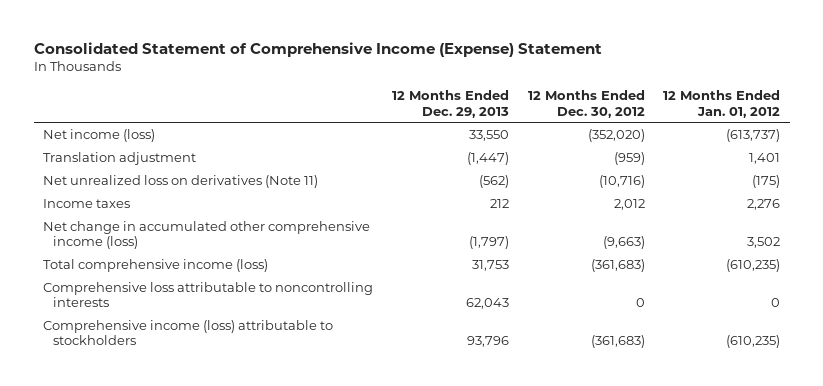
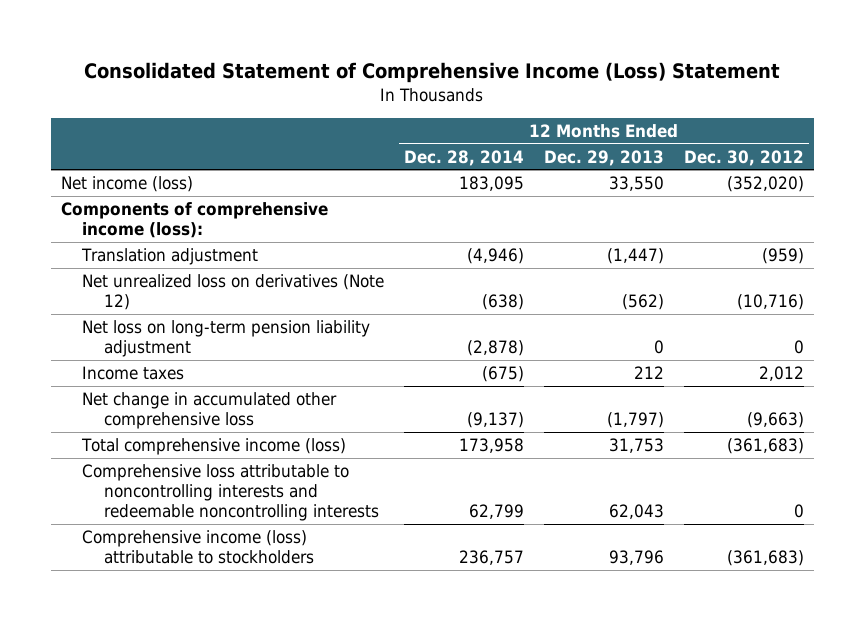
[33,41,602,57] Consolidated Statement of Comprehensive Income (Expense) Statement -> [84,61,781,83] Consolidated Statement of Comprehensive Income (Loss) Statement
[663,89,781,118] 12 Months Ended Jan. 01, 2012 -> none
none -> [404,149,525,166] Dec. 28, 2014
none -> [61,202,329,239] Components of comprehensive income (loss):
[43,174,319,188] Net unrealized loss on derivatives (Note 11) -> [82,274,385,311] Net unrealized loss on derivatives (Note 12)
none -> [82,320,371,358] Net loss on long-term pension liability adjustment
[43,220,371,250] Net change in accumulated other comprehensive income (loss) -> [82,392,338,430] Net change in accumulated other comprehensive loss
[43,281,374,308] Comprehensive loss attributable to noncontrolling interests -> [82,464,379,522] Comprehensive loss attributable to noncontrolling interests and redeemable noncontrolling interests

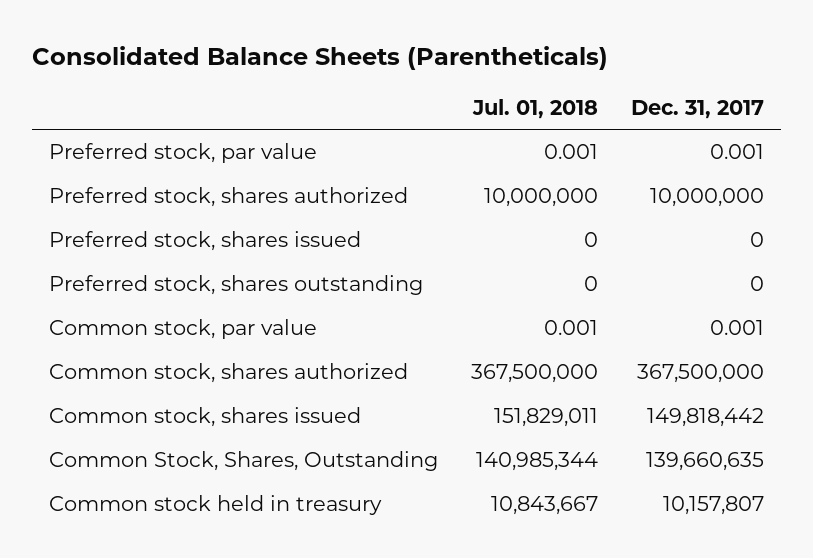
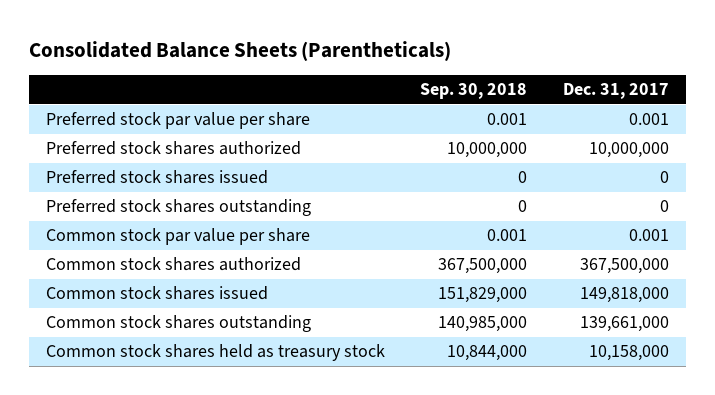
[472,98,599,119] Jul. 01, 2018 -> none
none -> [420,83,528,100] Sep. 30, 2018
[48,143,317,164] Preferred stock, par value -> [46,112,311,130] Preferred stock par value per share
[48,187,408,208] Preferred stock, shares authorized -> [46,141,302,156] Preferred stock shares authorized
[48,231,361,252] Preferred stock, shares issued -> [46,170,269,185] Preferred stock shares issued
[48,275,423,296] Preferred stock, shares outstanding -> [46,199,312,217] Preferred stock shares outstanding
[48,319,317,340] Common stock, par value -> [46,228,311,246] Common stock par value per share
[48,363,408,384] Common stock, shares authorized -> [46,257,302,272] Common stock shares authorized
[48,407,361,428] Common stock, shares issued -> [46,286,269,301] Common stock shares issued
[647,408,765,428] 149,818,442 -> [579,287,669,304] 149,818,000
[48,451,438,472] Common Stock, Shares, Outstanding -> [46,315,312,333] Common stock shares outstanding
[646,452,765,472] 139,660,635 -> [579,316,669,333] 139,661,000
[48,495,382,516] Common stock held in treasury -> [46,344,386,362] Common stock shares held as treasury stock
[663,496,765,516] 10,157,807 -> [588,345,669,362] 10,158,000

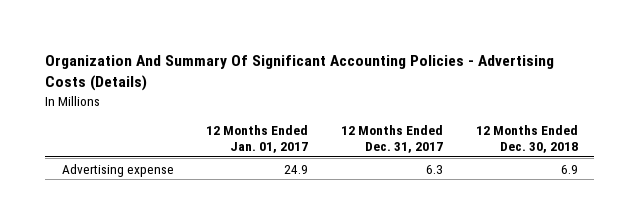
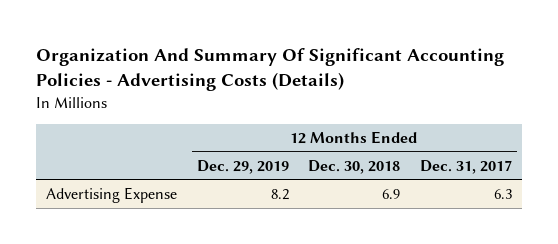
[206,124,309,153] 12 Months Ended Jan. 01, 2017 -> none
none -> [196,159,289,174] Dec. 29, 2019
[61,163,174,177] Advertising expense -> [46,187,178,204] Advertising Expense

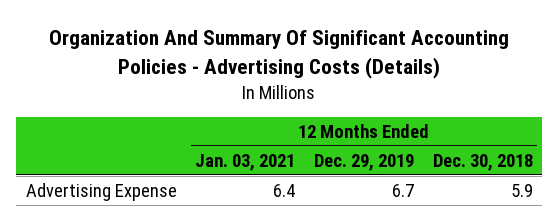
[420,159,513,174] Dec. 31, 2017 -> none
none -> [195,153,296,171] Jan. 03, 2021
[270,189,289,201] 8.2 -> [392,183,415,197] 6.7
[382,189,401,200] 6.9 -> [510,183,533,197] 5.9

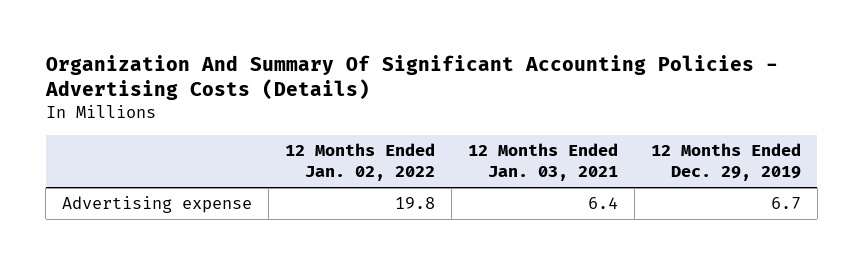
[432,153,533,171] Dec. 30, 2018 -> none
none -> [285,143,436,182] 12 Months Ended Jan. 02, 2022
[25,182,177,201] Advertising Expense -> [62,196,253,214] Advertising expense

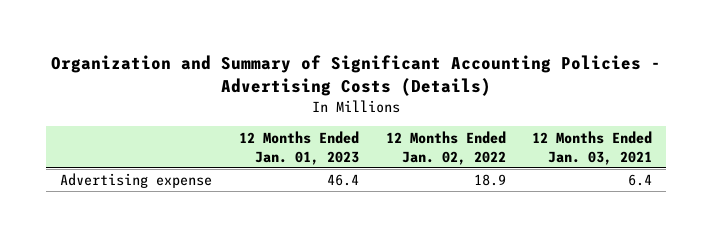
[44,54,778,101] Organization And Summary Of Significant Accounting Policies - Advertising Costs (Details) -> [51,55,662,96] Organization and Summary of Significant Accounting Policies - Advertising Costs (Details)
[650,143,801,182] 12 Months Ended Dec. 29, 2019 -> none
none -> [238,130,359,165] 12 Months Ended Jan. 01, 2023
[395,197,436,210] 19.8 -> [473,174,506,187] 18.9

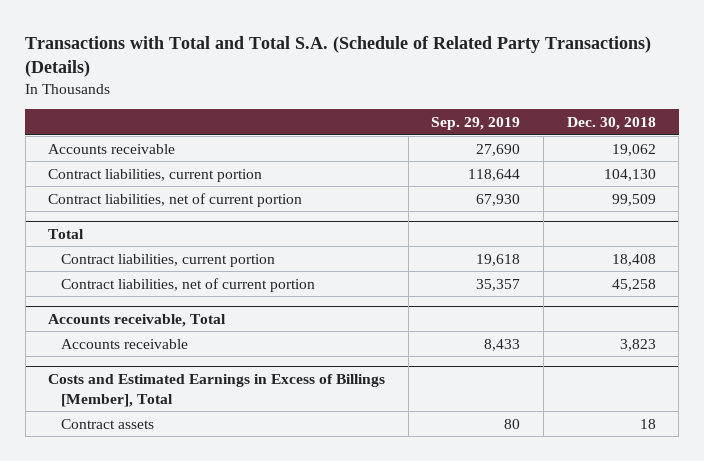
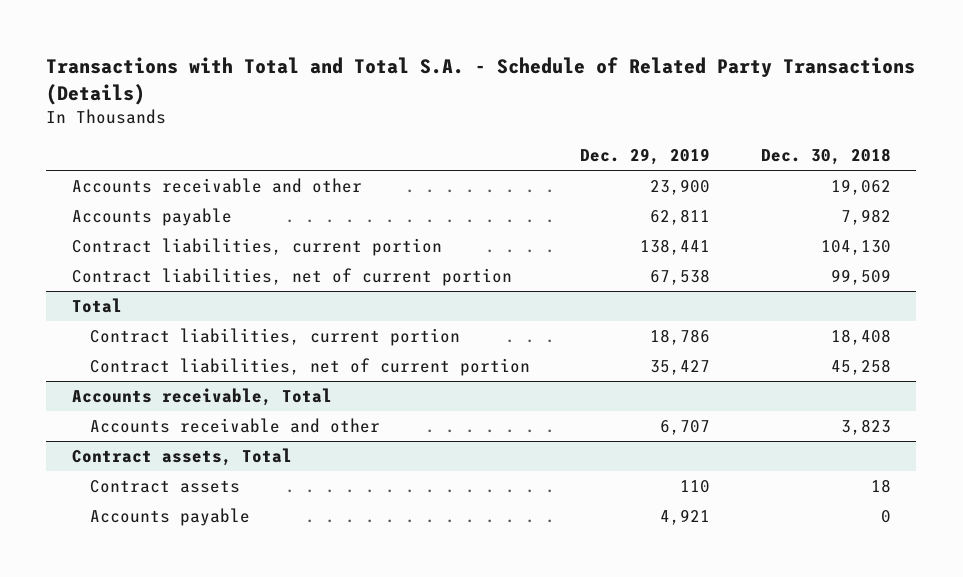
[25,36,652,78] Transactions with Total and Total S.A. (Schedule of Related Party Transactions) (Details) -> [46,57,916,105] Transactions with Total and Total S.A. - Schedule of Related Party Transactions (Details)
[431,117,521,131] Sep. 29, 2019 -> none
none -> [580,147,711,165] Dec. 29, 2019
[48,143,176,154] Accounts receivable -> [71,178,362,194] Accounts receivable and other
none -> [71,208,232,227] Accounts payable
[48,373,386,407] Costs and Estimated Earnings in Excess of Billings [Member], Total -> none
[61,338,189,349] Accounts receivable -> [89,418,380,434] Accounts receivable and other
none -> [71,448,292,467] Contract assets, Total
none -> [89,508,250,527] Accounts payable

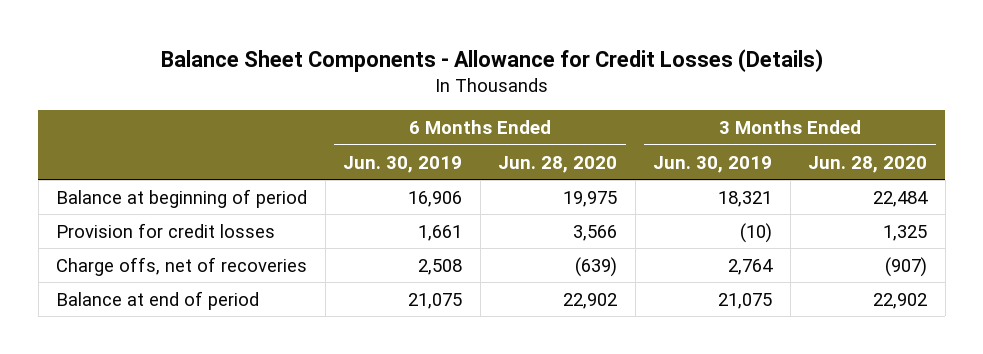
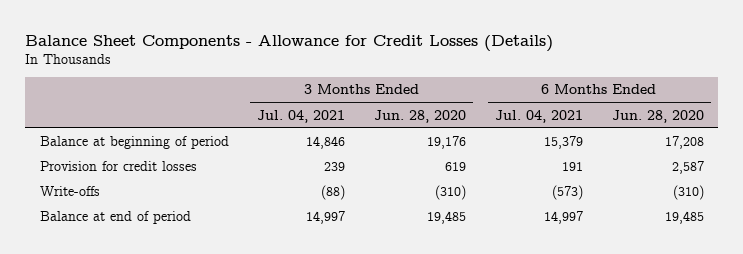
[343,155,463,173] Jun. 30, 2019 -> none
[653,155,773,173] Jun. 30, 2019 -> none
none -> [257,109,346,123] Jul. 04, 2021
none -> [494,109,583,123] Jul. 04, 2021
[56,256,308,276] Charge offs, net of recoveries -> none
[563,190,618,207] 19,975 -> [664,136,704,150] 17,208
[873,190,929,207] 22,484 -> [427,136,467,150] 19,176
[573,224,618,241] 3,566 -> [671,161,704,175] 2,587
[883,224,928,241] 1,325 -> [445,162,467,172] 619
none -> [39,186,100,197] Write-offs
[563,292,618,309] 22,902 -> [664,211,704,225] 19,485
[873,292,928,309] 22,902 -> [427,211,467,225] 19,485

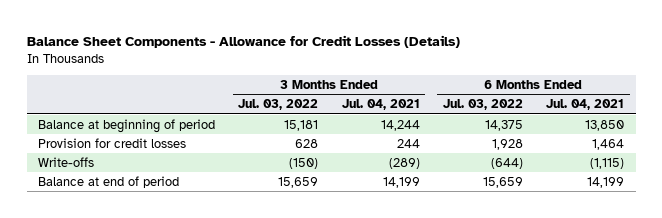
[374,109,467,123] Jun. 28, 2020 -> none
[611,109,704,123] Jun. 28, 2020 -> none
none -> [238,99,319,111] Jul. 03, 2022
none -> [442,99,523,111] Jul. 03, 2022
[306,136,346,150] 14,846 -> [380,119,420,131] 14,244
[543,136,583,150] 15,379 -> [584,119,624,131] 13,850
[324,162,346,172] 239 -> [396,138,420,148] 244
[561,162,583,172] 191 -> [591,138,624,150] 1,464
[321,185,346,201] (88) -> [388,157,420,169] (289)
[551,185,583,201] (573) -> [589,157,624,169] (1,115)
[306,211,346,225] 14,997 -> [382,176,420,188] 14,199
[543,211,583,225] 14,997 -> [586,176,624,188] 14,199

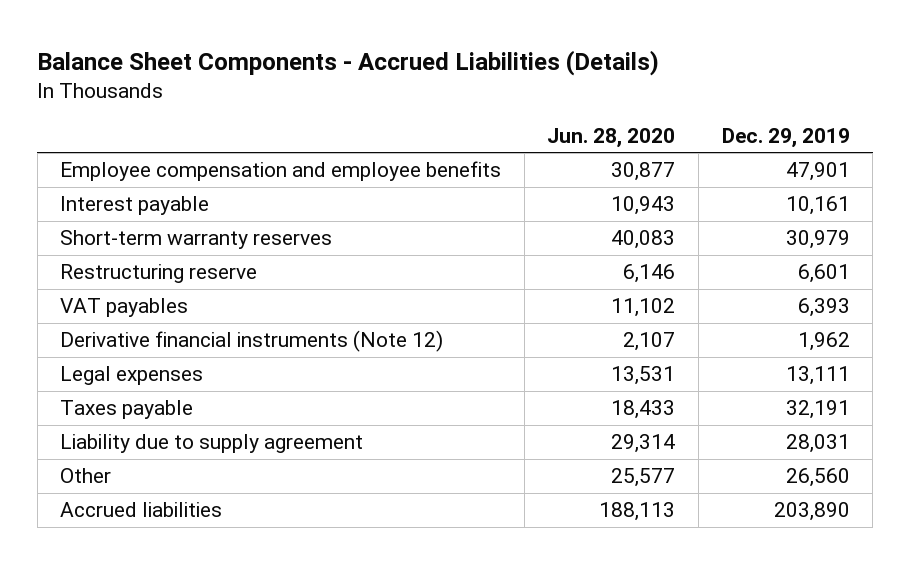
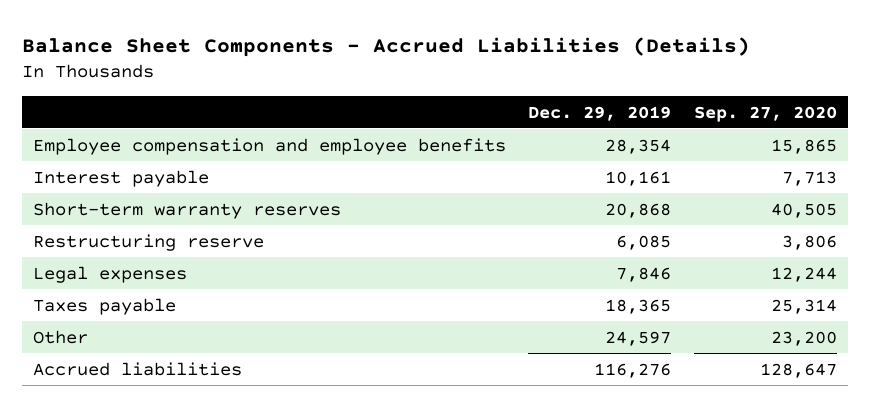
[547,127,676,148] Jun. 28, 2020 -> none
none -> [693,105,837,122] Sep. 27, 2020
[785,162,850,182] 47,901 -> [605,138,672,154] 28,354
[60,298,189,318] VAT payables -> none
[60,330,444,353] Derivative financial instruments (Note 12) -> none
[60,434,364,454] Liability due to supply agreement -> none
[785,230,850,250] 30,979 -> [605,202,672,218] 20,868
[797,264,850,284] 6,601 -> [616,234,672,250] 6,085
[785,366,850,386] 13,111 -> [616,266,672,282] 7,846
[785,400,850,420] 32,191 -> [605,298,672,314] 18,365
[785,468,850,488] 26,560 -> [605,330,672,346] 24,597
[773,502,850,522] 203,890 -> [594,362,672,378] 116,276

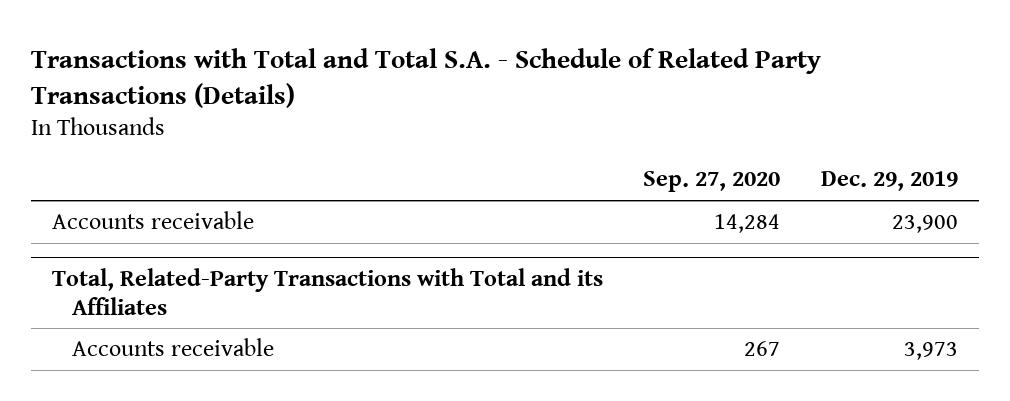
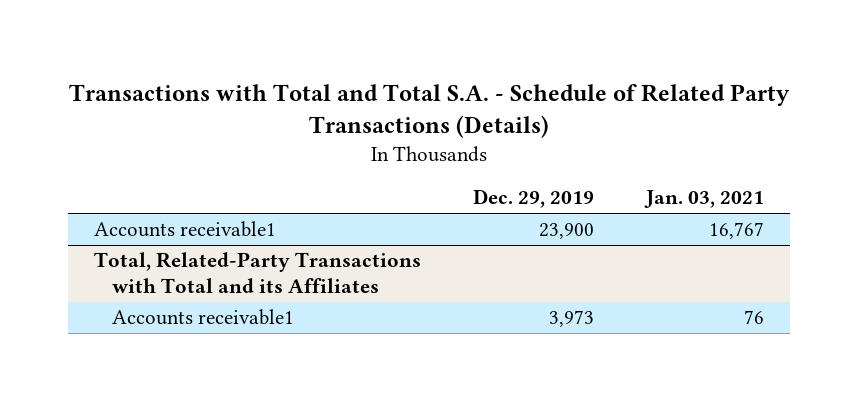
[643,171,781,193] Sep. 27, 2020 -> none
none -> [643,190,764,209] Jan. 03, 2021
[51,211,254,230] Accounts receivable -> [94,221,277,238] Accounts receivable1
[71,338,274,357] Accounts receivable -> [111,309,294,326] Accounts receivable1

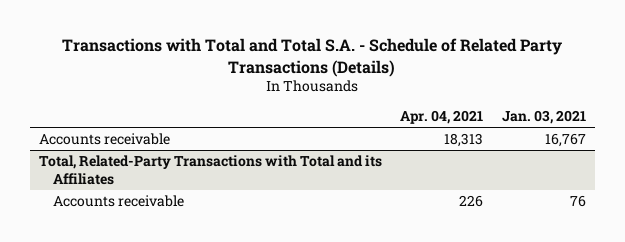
[473,189,595,209] Dec. 29, 2019 -> none
none -> [400,110,484,125] Apr. 04, 2021
[94,221,277,238] Accounts receivable1 -> [38,133,170,146] Accounts receivable
[111,309,294,326] Accounts receivable1 -> [53,195,185,208] Accounts receivable

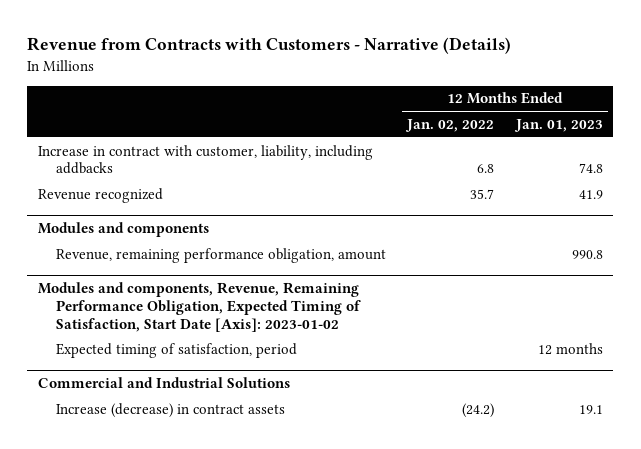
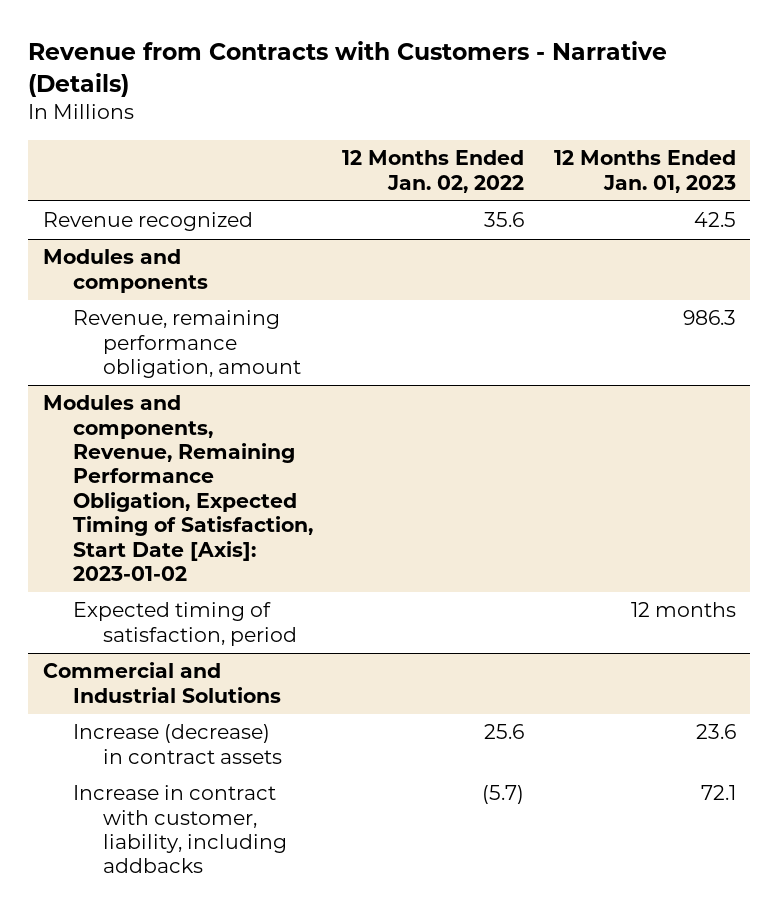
[37,144,373,175] Increase in contract with customer, liability, including addbacks -> none
[470,188,495,199] 35.7 -> [484,212,525,228] 35.6
[578,189,603,199] 41.9 -> [693,212,736,228] 42.5
[571,249,603,259] 990.8 -> [682,310,736,326] 986.3
[462,402,495,418] (24.2) -> [484,724,525,740] 25.6
[578,404,603,414] 19.1 -> [695,724,736,740] 23.6
none -> [72,785,287,874] Increase in contract with customer, liability, including addbacks

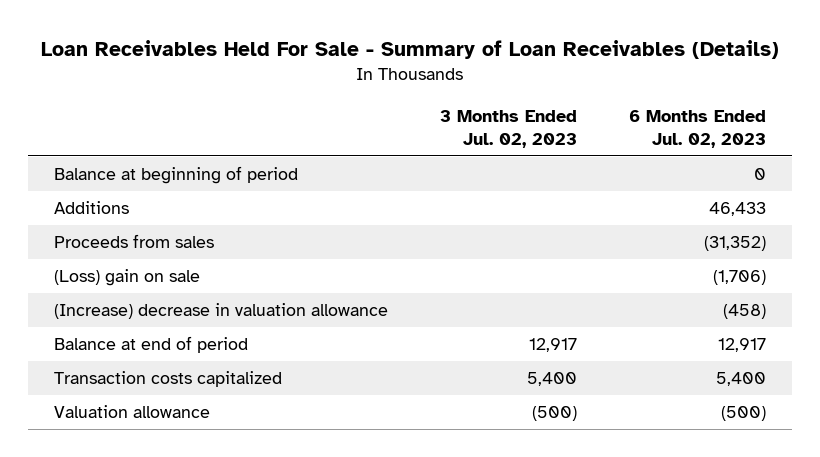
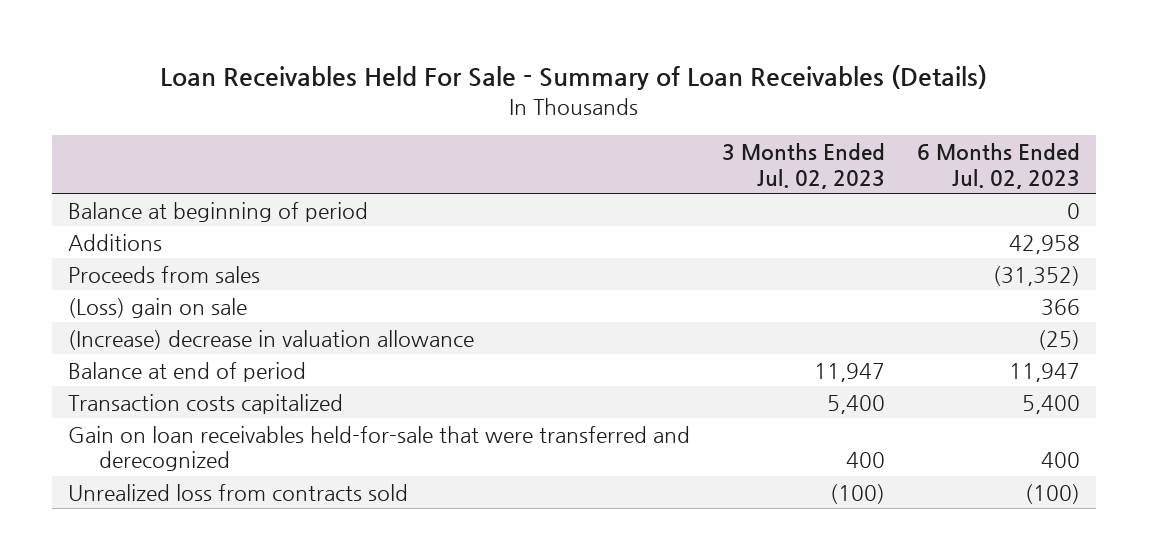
[708,202,766,217] 46,433 -> [1009,234,1081,254] 42,958
[712,270,766,286] (1,706) -> [1041,298,1081,316] 366
[722,304,766,320] (458) -> [1038,329,1081,350] (25)
[528,338,577,353] 12,917 -> [814,362,886,382] 11,947
[717,338,766,353] 12,917 -> [1009,362,1081,382] 11,947
[54,405,211,419] Valuation allowance -> none
none -> [68,425,691,472] Gain on loan receivables held-for-sale that were transferred and derecognized
none -> [68,483,409,501] Unrealized loss from contracts sold

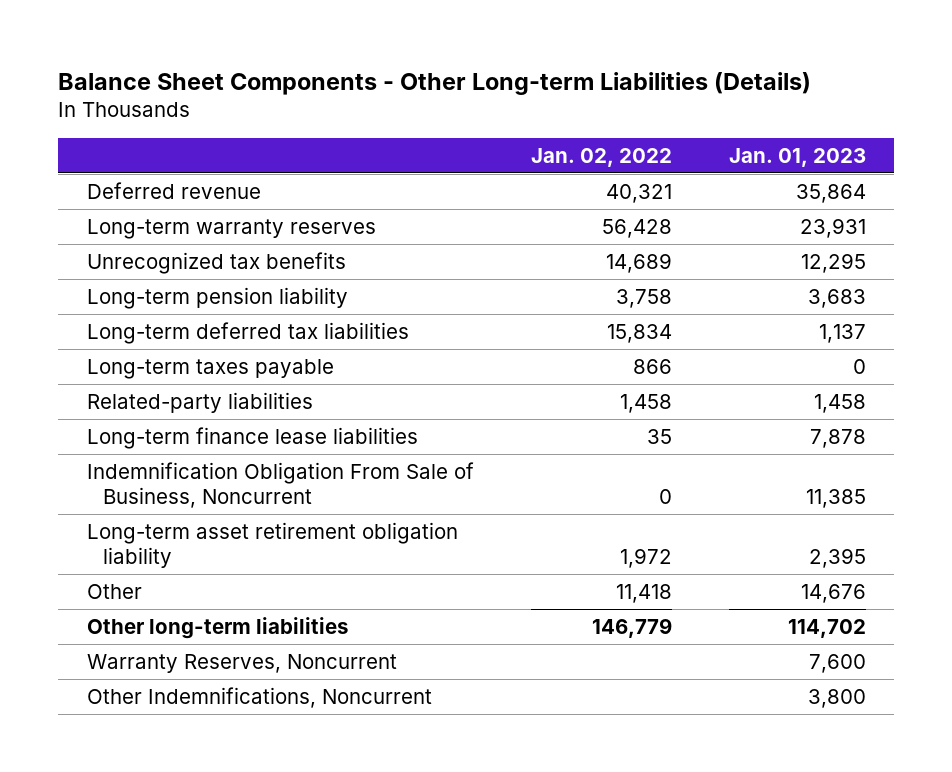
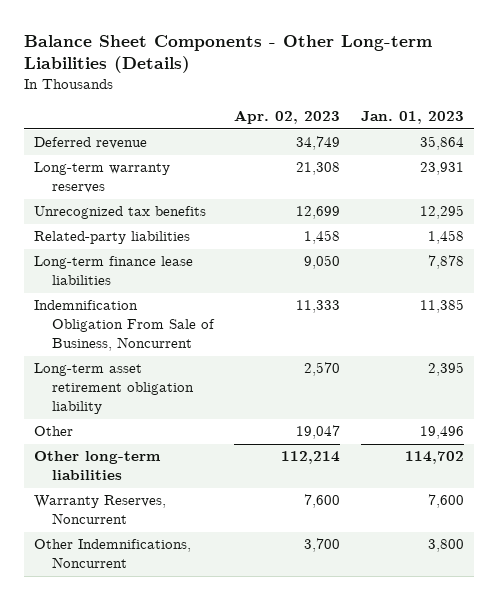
[530,147,672,167] Jan. 02, 2022 -> none
none -> [234,110,341,125] Apr. 02, 2023
[86,286,348,309] Long-term pension liability -> none
[86,321,409,344] Long-term deferred tax liabilities -> none
[86,358,334,379] Long-term taxes payable -> none
[800,583,866,603] 14,676 -> [419,426,464,440] 19,496

